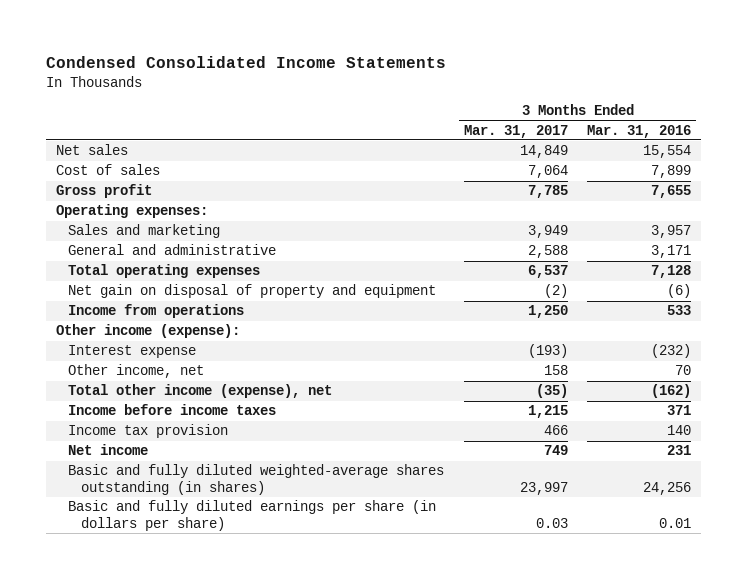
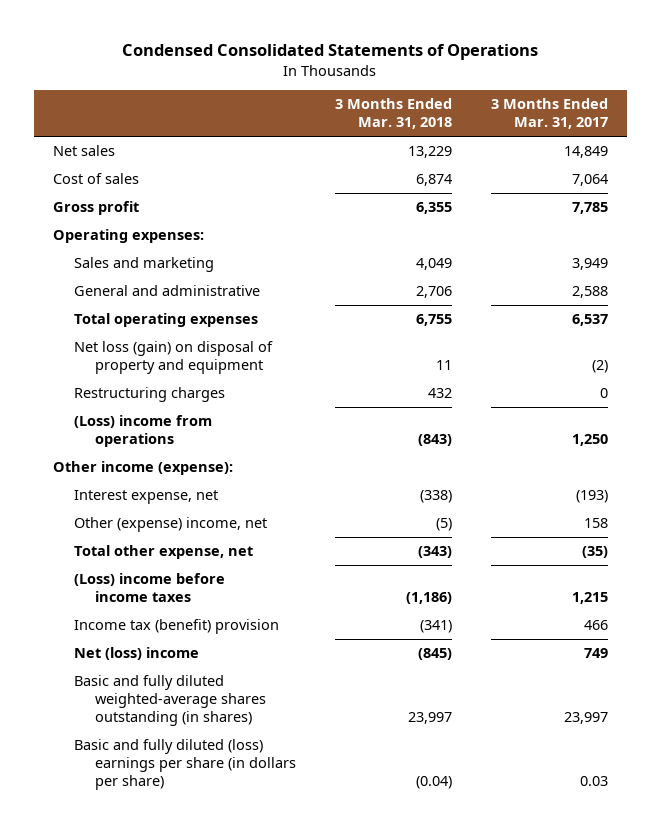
[46,55,447,68] Condensed Consolidated Income Statements -> [122,44,539,61] Condensed Consolidated Statements of Operations
[587,124,692,138] Mar. 31, 2016 -> none
none -> [334,98,452,130] 3 Months Ended Mar. 31, 2018
[68,284,437,299] Net gain on disposal of property and equipment -> [74,341,274,375] Net loss (gain) on disposal of property and equipment
none -> [74,387,226,403] Restructuring charges
[68,304,245,319] Income from operations -> [74,415,213,448] (Loss) income from operations
[68,345,197,359] Interest expense -> [74,490,219,505] Interest expense, net
[68,364,205,379] Other income, net -> [74,517,268,533] Other (expense) income, net
[68,384,333,399] Total other income (expense), net -> [74,545,254,560] Total other expense, net
[68,404,277,416] Income before income taxes -> [74,573,226,603] (Loss) income before income taxes
[68,424,229,439] Income tax provision -> [74,619,280,635] Income tax (benefit) provision
[68,444,149,456] Net income -> [74,647,200,661] Net (loss) income
[68,500,437,531] Basic and fully diluted earnings per share (in dollars per share) -> [74,739,296,790] Basic and fully diluted (loss) earnings per share (in dollars per share)

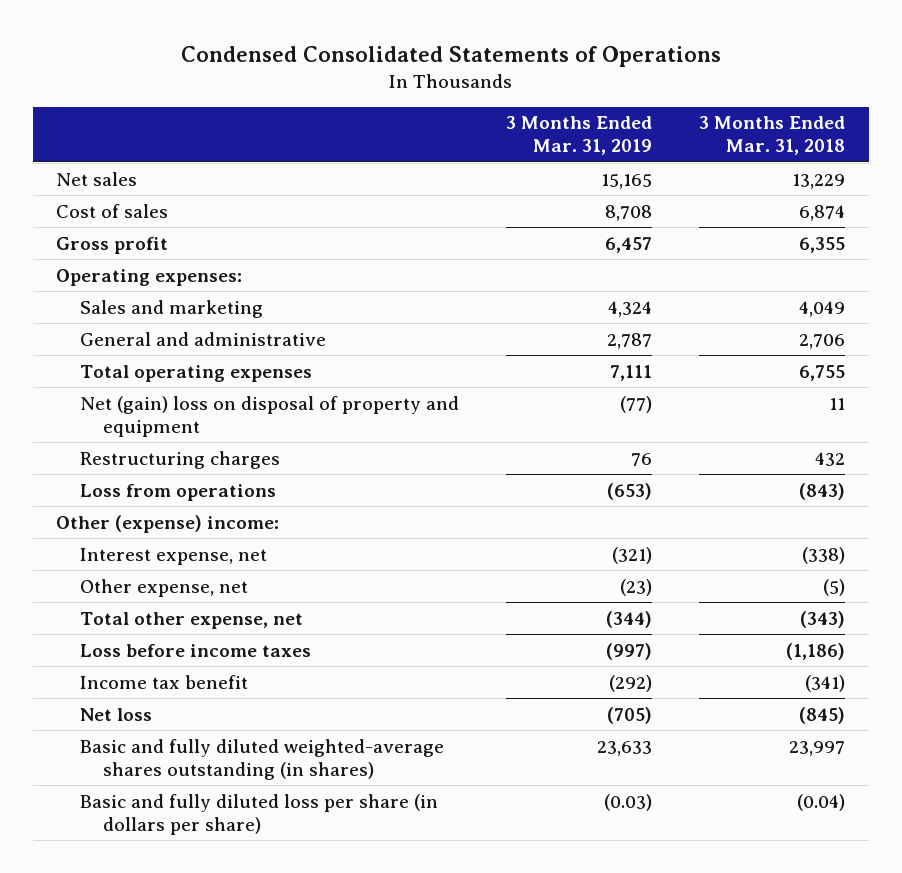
[490,98,608,130] 3 Months Ended Mar. 31, 2017 -> none
none -> [506,116,653,156] 3 Months Ended Mar. 31, 2019
[74,341,274,375] Net loss (gain) on disposal of property and equipment -> [79,395,459,437] Net (gain) loss on disposal of property and equipment
[74,415,213,448] (Loss) income from operations -> [79,483,276,501] Loss from operations
[53,461,234,476] Other income (expense): -> [56,514,280,533] Other (expense) income:
[74,517,268,533] Other (expense) income, net -> [79,578,248,597] Other expense, net
[74,573,226,603] (Loss) income before income taxes -> [79,643,311,657] Loss before income taxes
[74,619,280,635] Income tax (benefit) provision -> [79,674,248,689] Income tax benefit
[74,647,200,661] Net (loss) income -> [79,707,152,721] Net loss
[74,739,296,790] Basic and fully diluted (loss) earnings per share (in dollars per share) -> [79,793,438,835] Basic and fully diluted loss per share (in dollars per share)

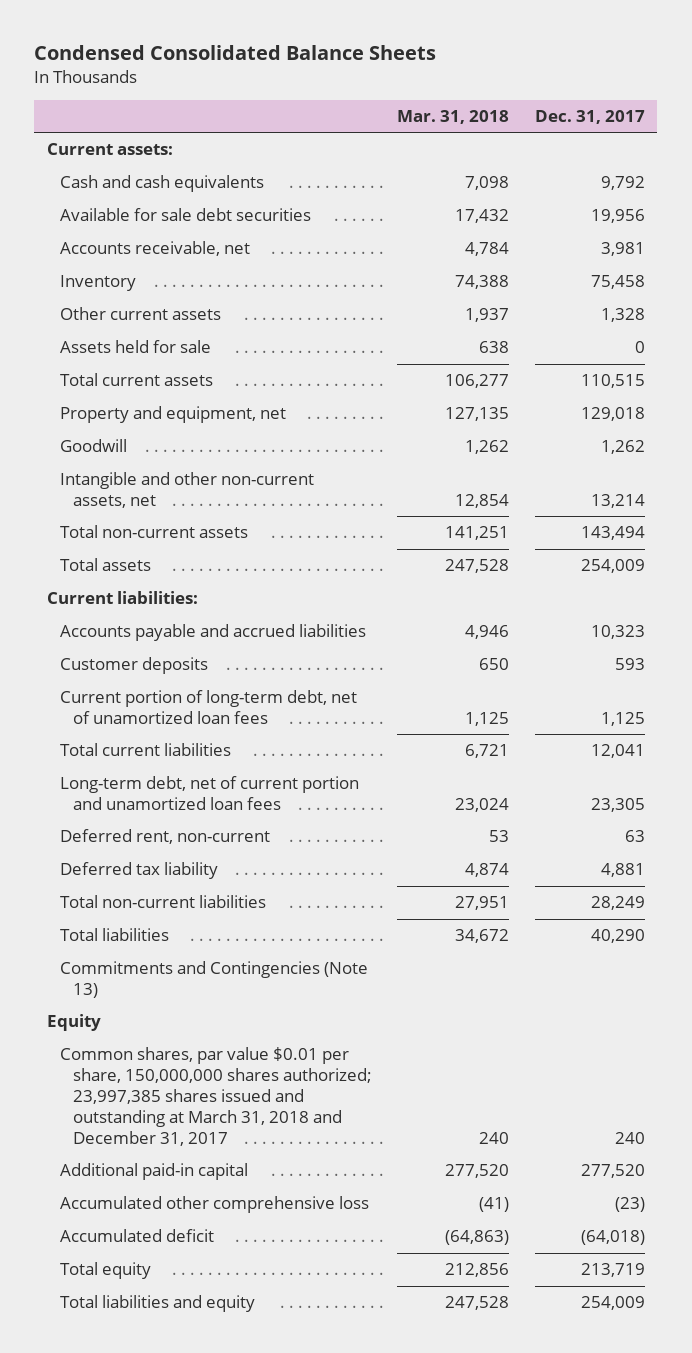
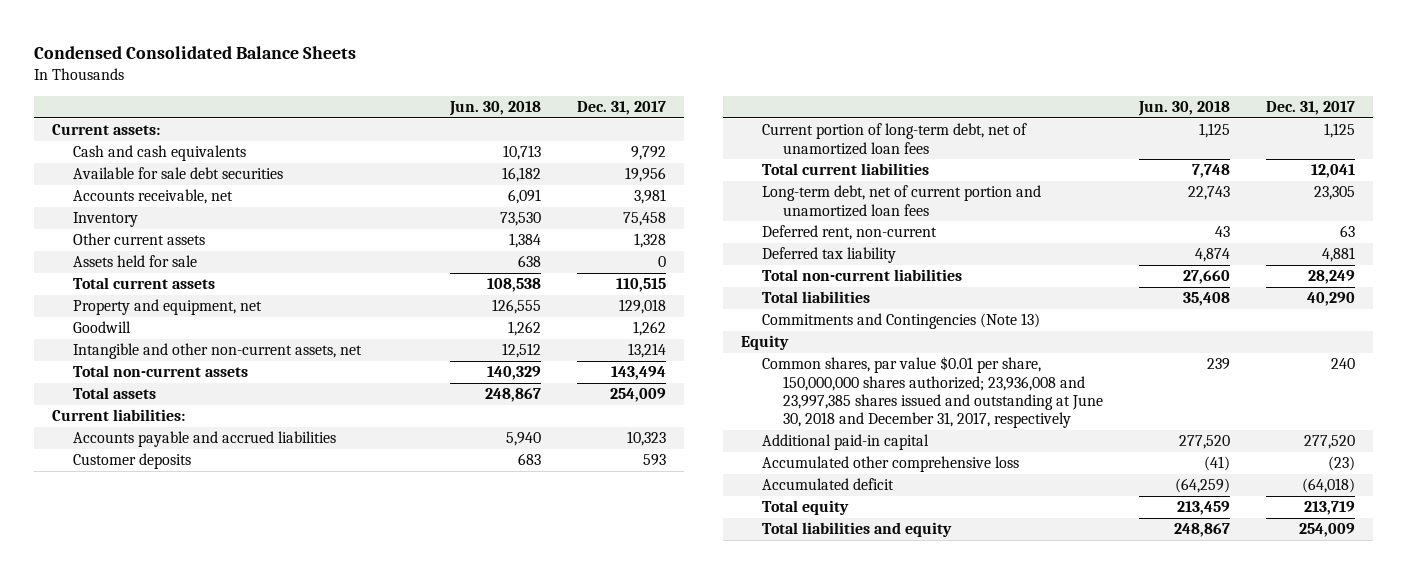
[397,110,510,125] Mar. 31, 2018 -> none
none -> [448,101,541,117] Jun. 30, 2018
[59,1047,372,1147] Common shares, par value $0.01 per share, 150,000,000 shares authorized; 23,997,385 shares issued and outstanding at March 31, 2018 and December 31, 2017 -> [762,356,1104,429] Common shares, par value $0.01 per share, 150,000,000 shares authorized; 23,936,008 and 23,997,385 shares issued and outstanding at June 30, 2018 and December 31, 2017, respectively

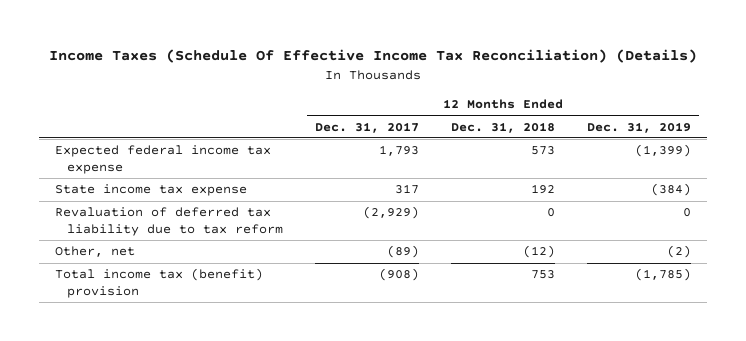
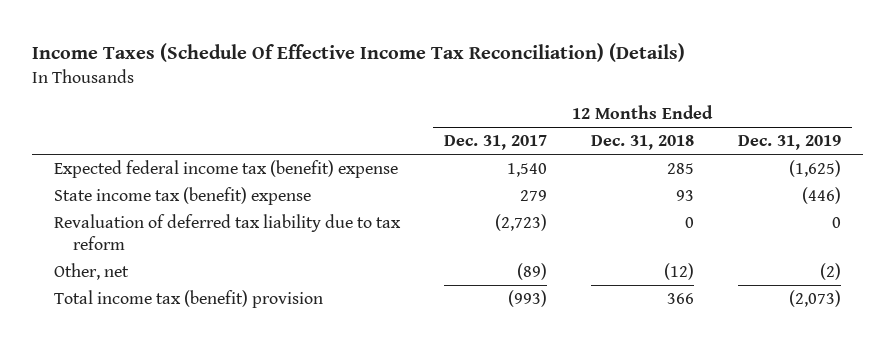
[55,145,272,174] Expected federal income tax expense -> [54,159,399,178] Expected federal income tax (benefit) expense
[379,145,420,157] 1,793 -> [507,162,548,177] 1,540
[531,146,556,156] 573 -> [666,162,694,174] 285
[634,144,691,158] (1,399) -> [788,159,841,177] (1,625)
[55,184,248,197] State income tax expense -> [54,186,312,205] State income tax (benefit) expense
[395,184,420,195] 317 -> [520,189,548,201] 279
[531,184,556,195] 192 -> [675,189,694,201] 93
[650,183,691,197] (384) -> [801,186,841,204] (446)
[363,206,420,220] (2,929) -> [495,213,548,231] (2,723)
[379,268,420,282] (908) -> [508,289,548,307] (993)
[531,270,556,280] 753 -> [666,292,694,304] 366
[634,268,691,282] (1,785) -> [788,289,841,307] (2,073)

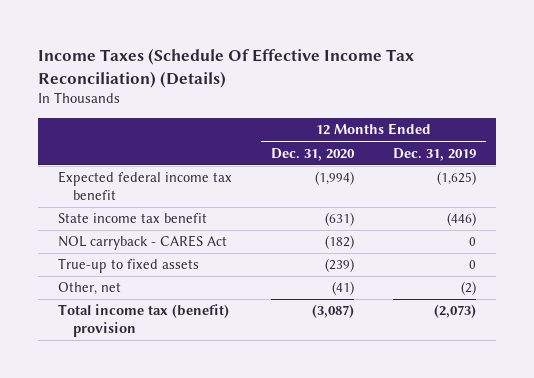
[444,135,548,151] Dec. 31, 2017 -> none
[590,135,694,151] Dec. 31, 2018 -> none
none -> [271,147,356,161] Dec. 31, 2020
[54,213,402,250] Revaluation of deferred tax liability due to tax reform -> none
[54,159,399,178] Expected federal income tax (benefit) expense -> [57,171,232,201] Expected federal income tax benefit
[54,186,312,205] State income tax (benefit) expense -> [57,213,207,224] State income tax benefit
none -> [57,235,227,251] NOL carryback - CARES Act
none -> [57,258,199,274] True-up to fixed assets

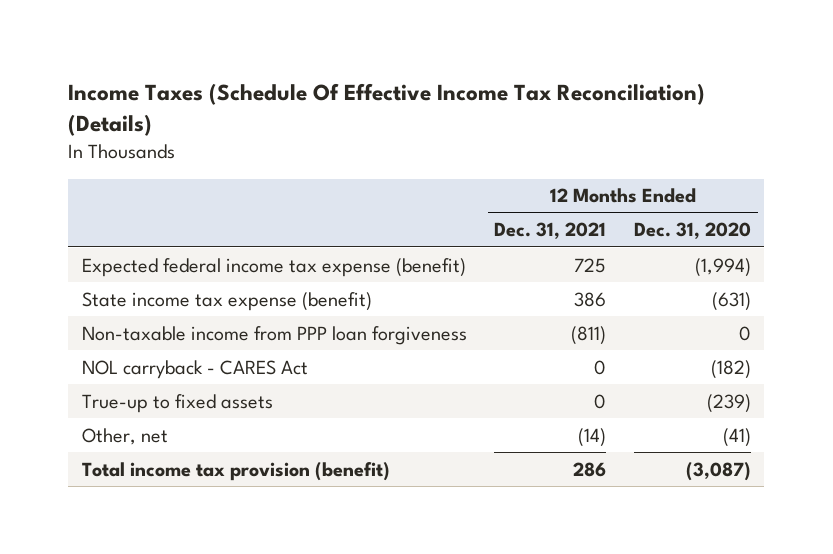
[393,147,477,161] Dec. 31, 2019 -> none
none -> [494,222,607,240] Dec. 31, 2021
[57,171,232,201] Expected federal income tax benefit -> [82,257,467,277] Expected federal income tax expense (benefit)
[57,213,207,224] State income tax benefit -> [82,291,373,311] State income tax expense (benefit)
none -> [82,325,468,345] Non-taxable income from PPP loan forgiveness
[57,304,229,338] Total income tax (benefit) provision -> [82,461,391,481] Total income tax provision (benefit)

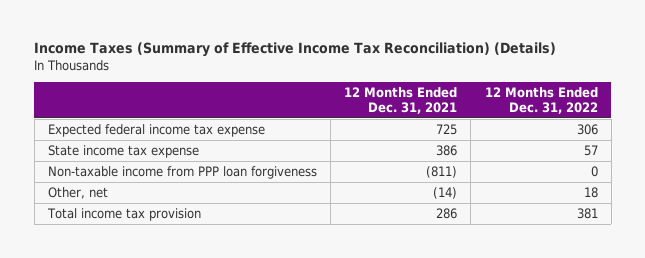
[68,82,706,137] Income Taxes (Schedule Of Effective Income Tax Reconciliation) (Details) -> [34,42,557,58] Income Taxes (Summary of Effective Income Tax Reconciliation) (Details)
[633,222,751,240] Dec. 31, 2020 -> none
none -> [484,87,598,114] 12 Months Ended Dec. 31, 2022
[82,257,467,277] Expected federal income tax expense (benefit) -> [47,124,265,138] Expected federal income tax expense
[82,291,373,311] State income tax expense (benefit) -> [47,145,199,159] State income tax expense
[82,359,309,379] NOL carryback - CARES Act -> none
[82,393,274,413] True-up to fixed assets -> none
[82,461,391,481] Total income tax provision (benefit) -> [46,208,201,222] Total income tax provision

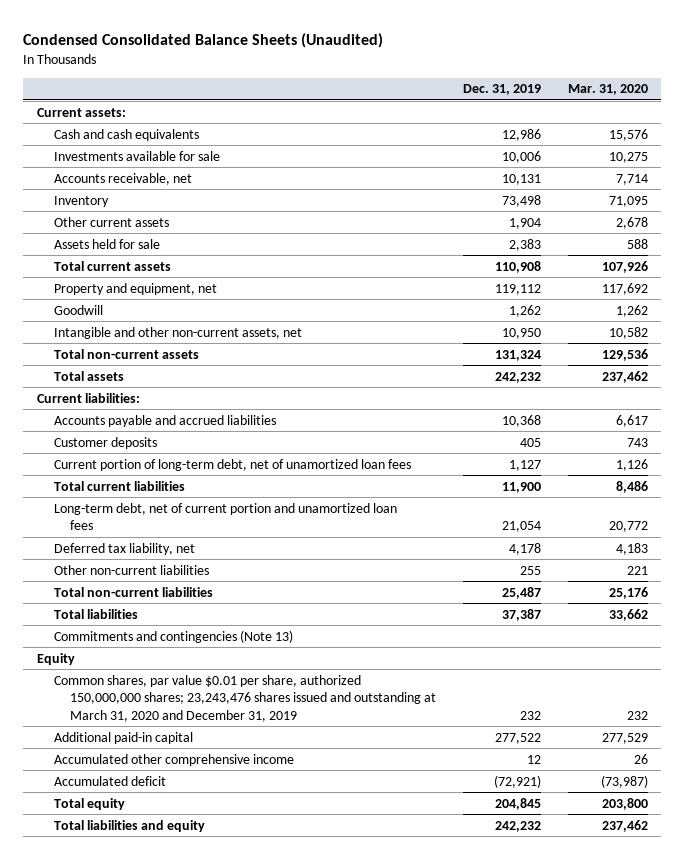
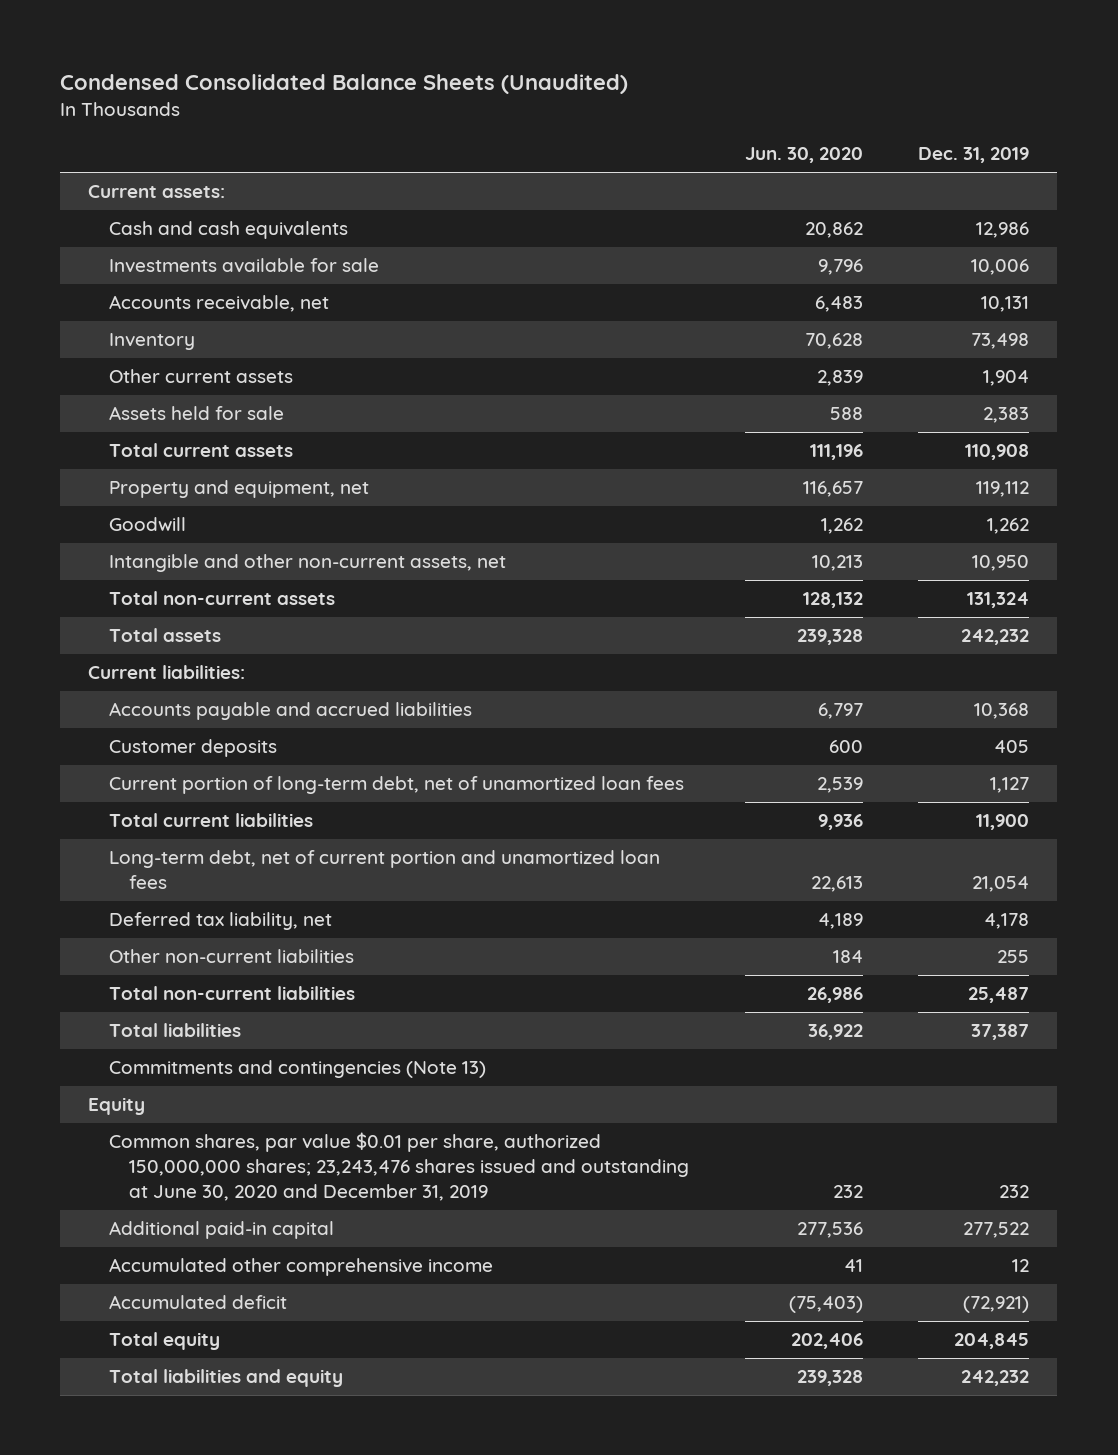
[567,84,648,96] Mar. 31, 2020 -> none
none -> [744,147,863,164] Jun. 30, 2020
[53,674,437,722] Common shares, par value $0.01 per share, authorized 150,000,000 shares; 23,243,476 shares issued and outstanding at March 31, 2020 and December 31, 2019 -> [108,1132,690,1201] Common shares, par value $0.01 per share, authorized 150,000,000 shares; 23,243,476 shares issued and outstanding at June 30, 2020 and December 31, 2019

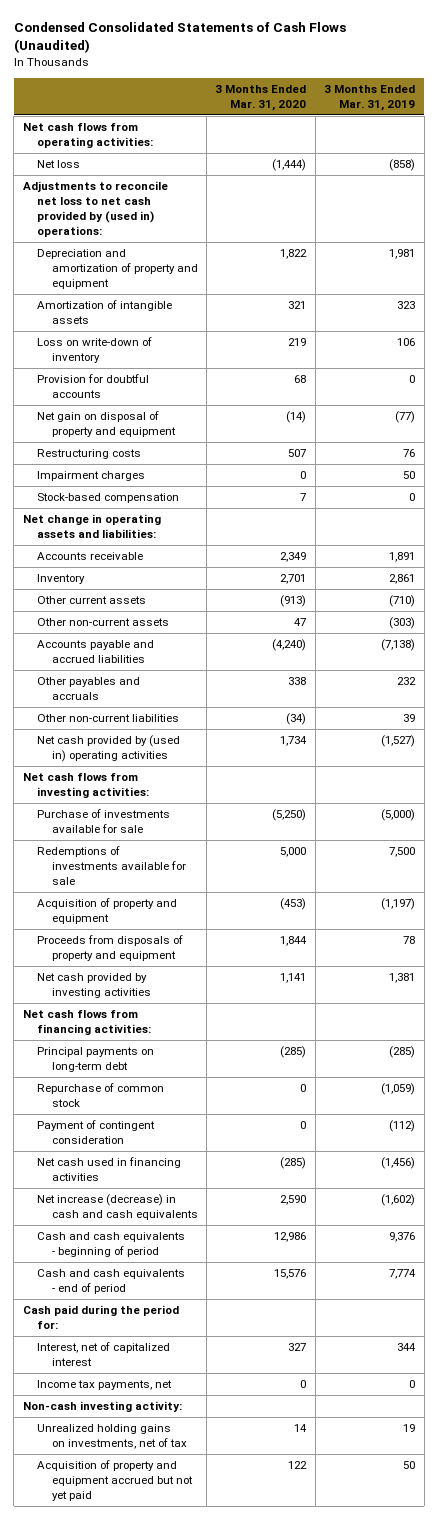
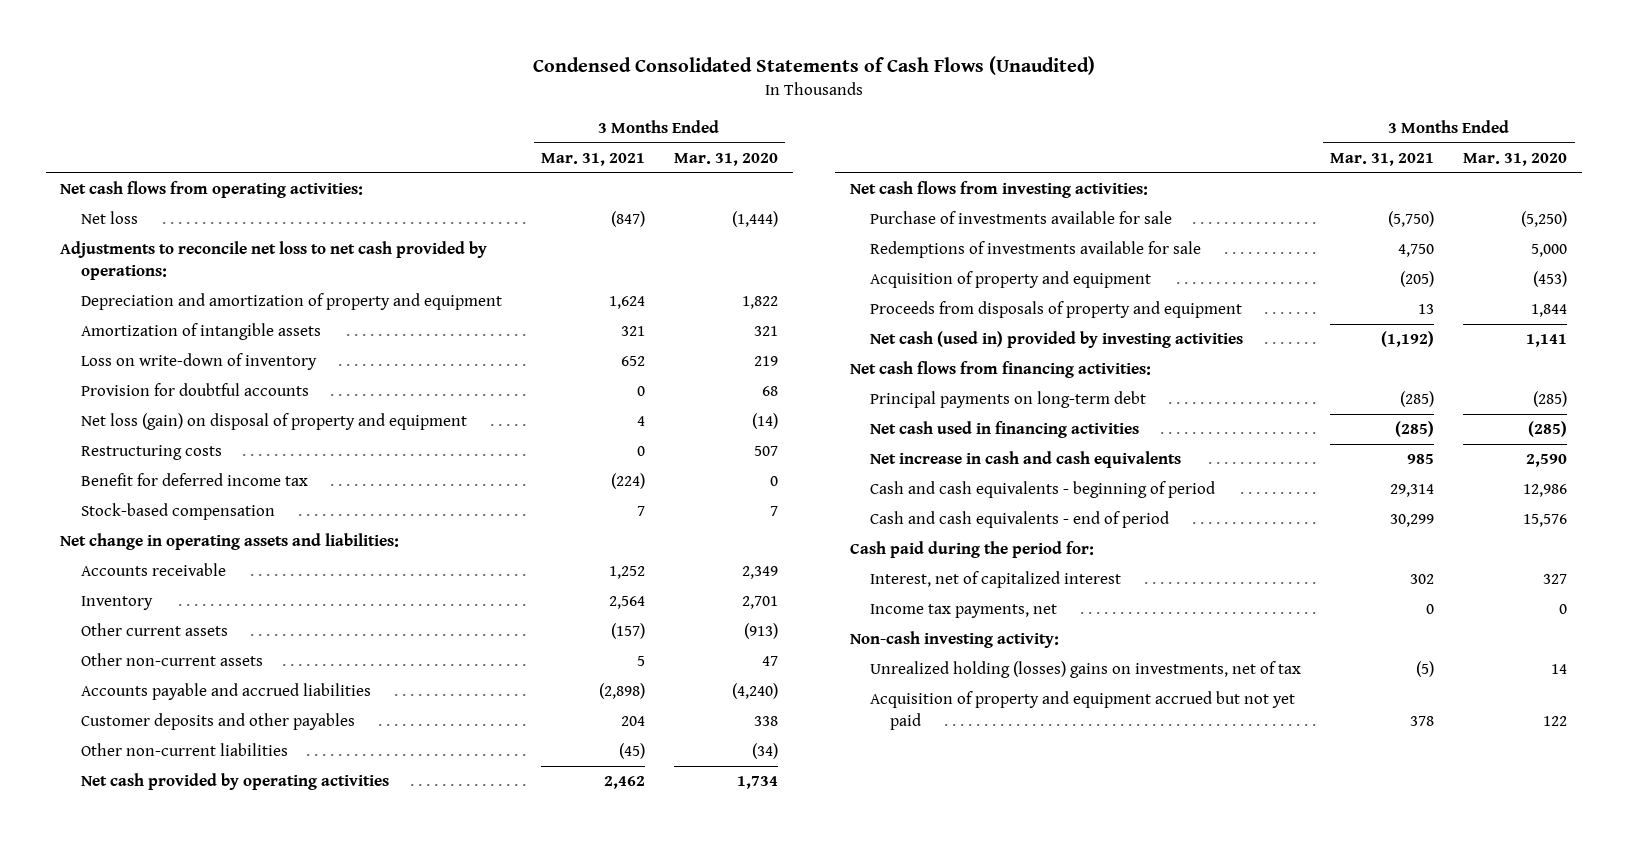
[324,84,416,111] 3 Months Ended Mar. 31, 2019 -> none
none -> [540,152,645,166] Mar. 31, 2021
[22,181,168,238] Adjustments to reconcile net loss to net cash provided by (used in) operations: -> [60,241,488,281] Adjustments to reconcile net loss to net cash provided by operations:
[37,411,176,438] Net gain on disposal of property and equipment -> [80,413,467,431] Net loss (gain) on disposal of property and equipment
[37,471,146,482] Impairment charges -> none
none -> [80,473,308,487] Benefit for deferred income tax
[37,677,141,701] Other payables and accruals -> [80,713,355,731] Customer deposits and other payables
[37,735,181,763] Net cash provided by (used in) operating activities -> [80,773,389,791] Net cash provided by operating activities
[37,973,151,999] Net cash provided by investing activities -> [869,331,1243,349] Net cash (used in) provided by investing activities
[37,1083,165,1108] Repurchase of common stock -> none
[37,1120,156,1145] Payment of contingent consideration -> none
[37,1194,198,1221] Net increase (decrease) in cash and cash equivalents -> [869,451,1181,469] Net increase in cash and cash equivalents
[37,1424,187,1450] Unrealized holding gains on investments, net of tax -> [869,661,1301,679] Unrealized holding (losses) gains on investments, net of tax

